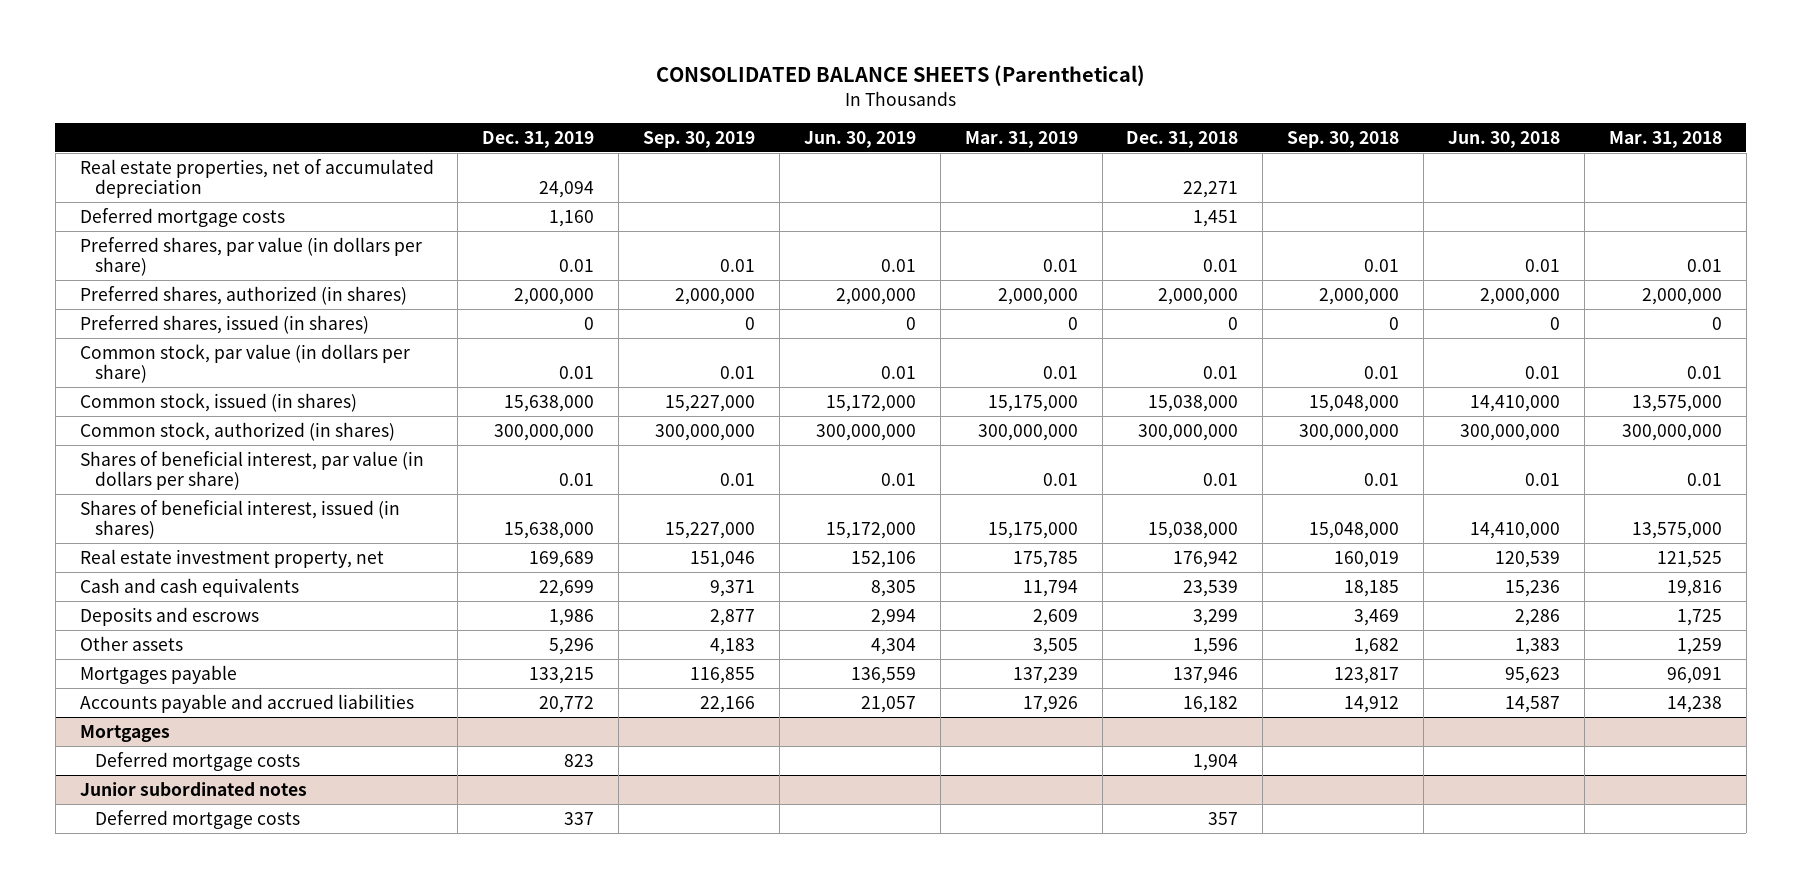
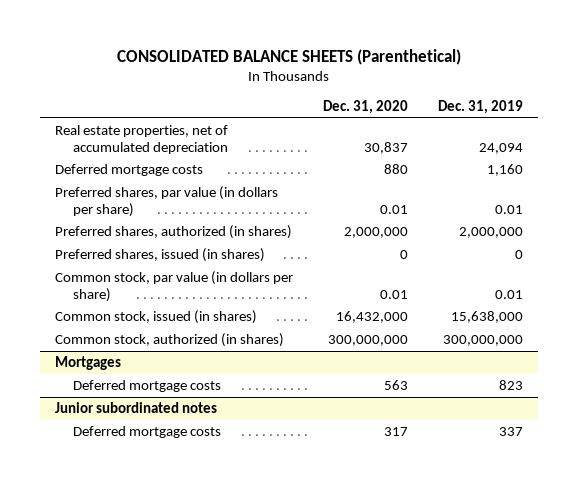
[643,130,756,148] Sep. 30, 2019 -> none
[803,130,916,148] Jun. 30, 2019 -> none
[964,130,1078,148] Mar. 31, 2019 -> none
[1126,130,1239,148] Dec. 31, 2018 -> none
[1287,130,1400,148] Sep. 30, 2018 -> none
[1447,130,1560,148] Jun. 30, 2018 -> none
[1608,130,1722,148] Mar. 31, 2018 -> none
none -> [322,100,408,115] Dec. 31, 2020
[79,450,424,490] Shares of beneficial interest, par value (in dollars per share) -> none
[79,499,400,539] Shares of beneficial interest, issued (in shares) -> none
[79,548,384,568] Real estate investment property, net -> none
[79,577,299,597] Cash and cash equivalents -> none
[79,606,259,626] Deposits and escrows -> none
[79,635,183,651] Other assets -> none
[79,664,237,684] Mortgages payable -> none
[79,693,414,713] Accounts payable and accrued liabilities -> none

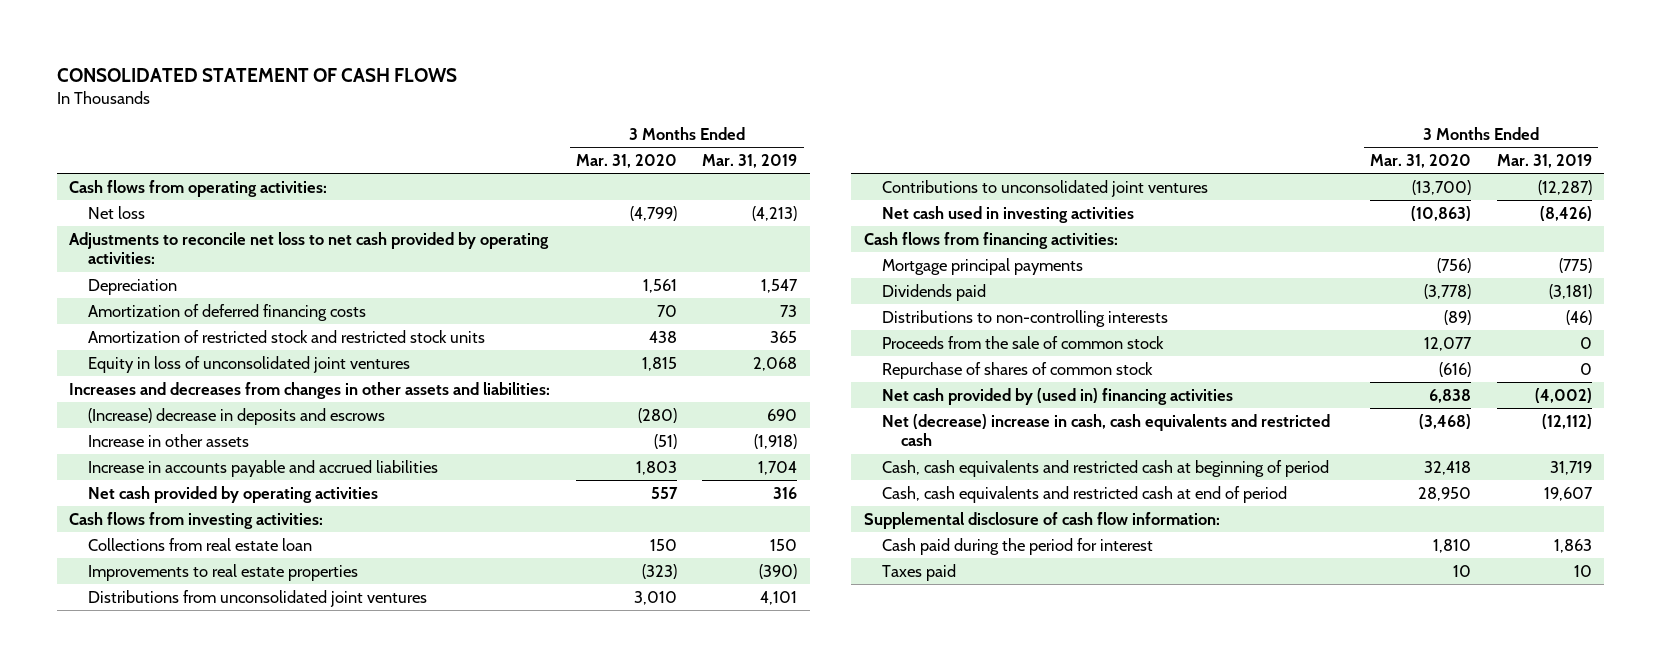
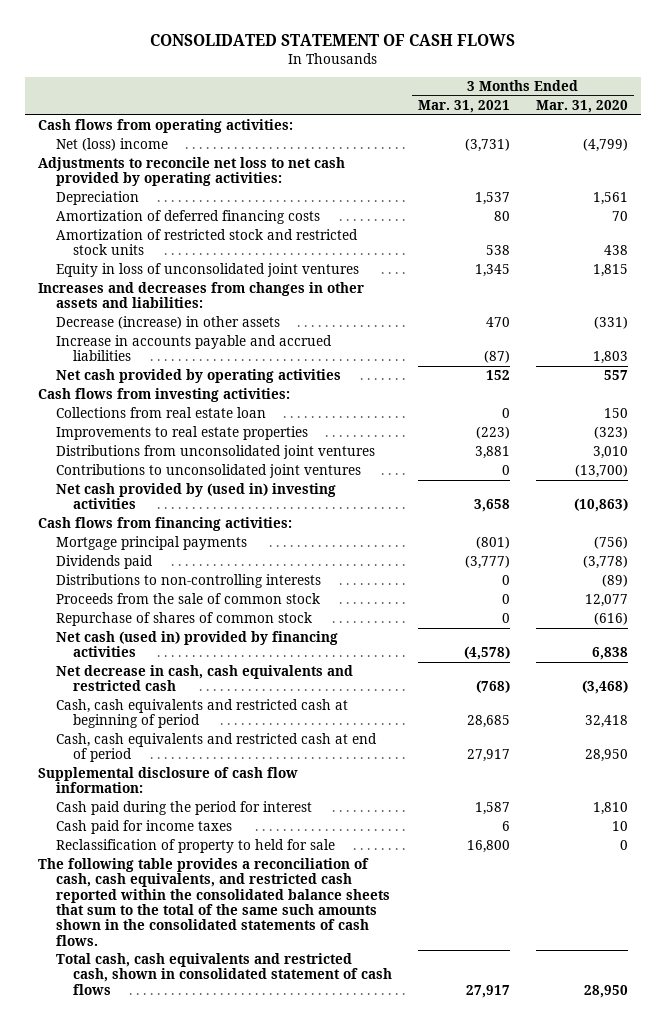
[702,153,798,168] Mar. 31, 2019 -> none
none -> [418,99,511,113] Mar. 31, 2021
[88,205,146,219] Net loss -> [55,138,168,152] Net (loss) income
[88,407,386,425] (Increase) decrease in deposits and escrows -> none
[88,433,250,447] Increase in other assets -> [55,316,280,330] Decrease (increase) in other assets
[653,433,677,449] (51) -> [593,316,628,330] (331)
[882,205,1135,223] Net cash used in investing activities -> [55,483,336,510] Net cash provided by (used in) investing activities
[882,387,1234,405] Net cash provided by (used in) financing activities -> [55,631,338,658] Net cash (used in) provided by financing activities
[882,413,1331,447] Net (decrease) increase in cash, cash equivalents and restricted cash -> [55,665,353,692] Net decrease in cash, cash equivalents and restricted cash
[882,563,957,581] Taxes paid -> [55,820,232,835] Cash paid for income taxes
none -> [55,839,335,854] Reclassification of property to held for sale
none -> [38,858,390,946] The following table provides a reconciliation of cash, cash equivalents, and restricted cash reported within the consolidated balance sheets that sum to the total of the same such amounts shown in the consolidated statements of cash flows.
none -> [55,953,393,995] Total cash, cash equivalents and restricted cash, shown in consolidated statement of cash flows

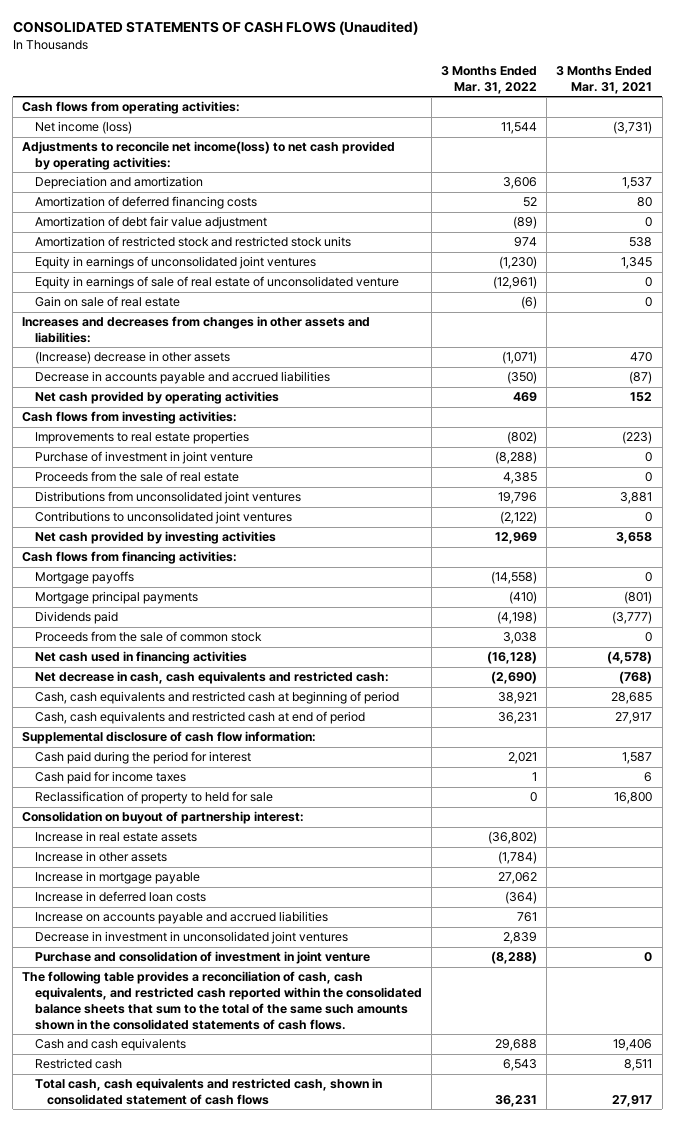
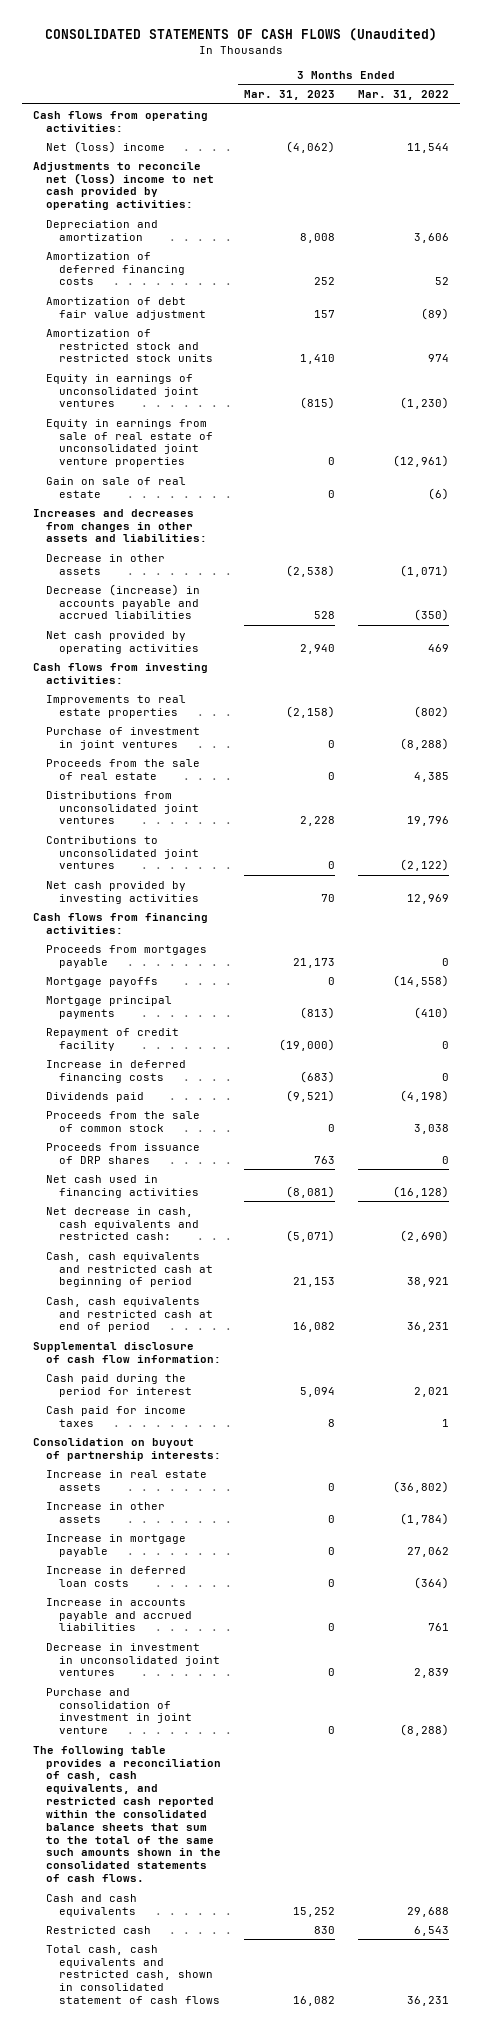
[556,66,653,94] 3 Months Ended Mar. 31, 2021 -> none
none -> [243,90,335,101] Mar. 31, 2023
[34,121,132,135] Net income (loss) -> [45,140,165,153] Net (loss) income
[22,141,396,171] Adjustments to reconcile net income(loss) to net cash provided by operating activities: -> [32,161,214,211] Adjustments to reconcile net (loss) income to net cash provided by operating activities:
[34,276,399,290] Equity in earnings of sale of real estate of unconsolidated venture -> [45,418,214,468] Equity in earnings from sale of real estate of unconsolidated joint venture properties
[34,351,230,365] (Increase) decrease in other assets -> [45,553,165,575] Decrease in other assets
[34,371,330,385] Decrease in accounts payable and accrued liabilities -> [45,583,200,620] Decrease (increase) in accounts payable and accrued liabilities
[34,451,253,465] Purchase of investment in joint venture -> [45,726,200,750] Purchase of investment in joint ventures
none -> [45,944,207,968] Proceeds from mortgages payable
none -> [45,1027,179,1051] Repayment of credit facility
none -> [45,1059,186,1083] Increase in deferred financing costs
none -> [45,1142,200,1164] Proceeds from issuance of DRP shares
[34,791,273,805] Reclassification of property to held for sale -> none
[22,811,305,825] Consolidation on buyout of partnership interest: -> [32,1437,221,1461] Consolidation on buyout of partnership interests:
[34,911,328,925] Increase on accounts payable and accrued liabilities -> [45,1597,193,1632] Increase in accounts payable and accrued liabilities

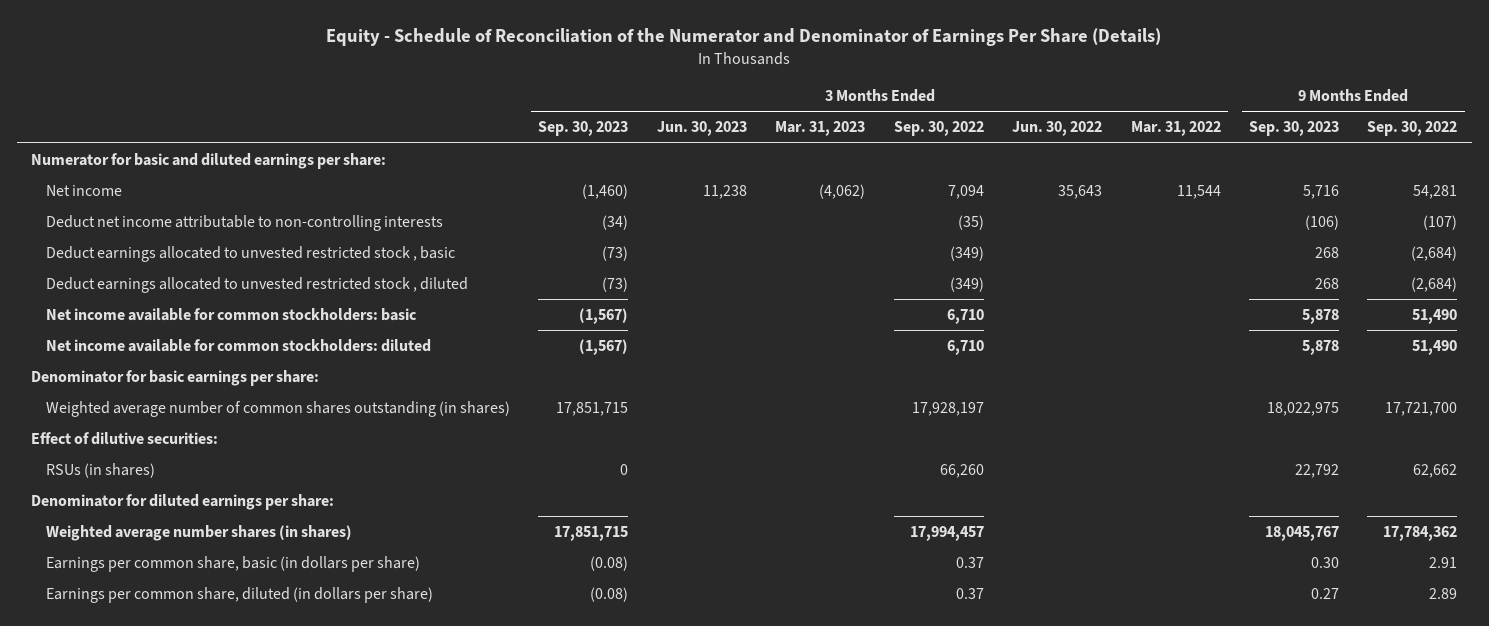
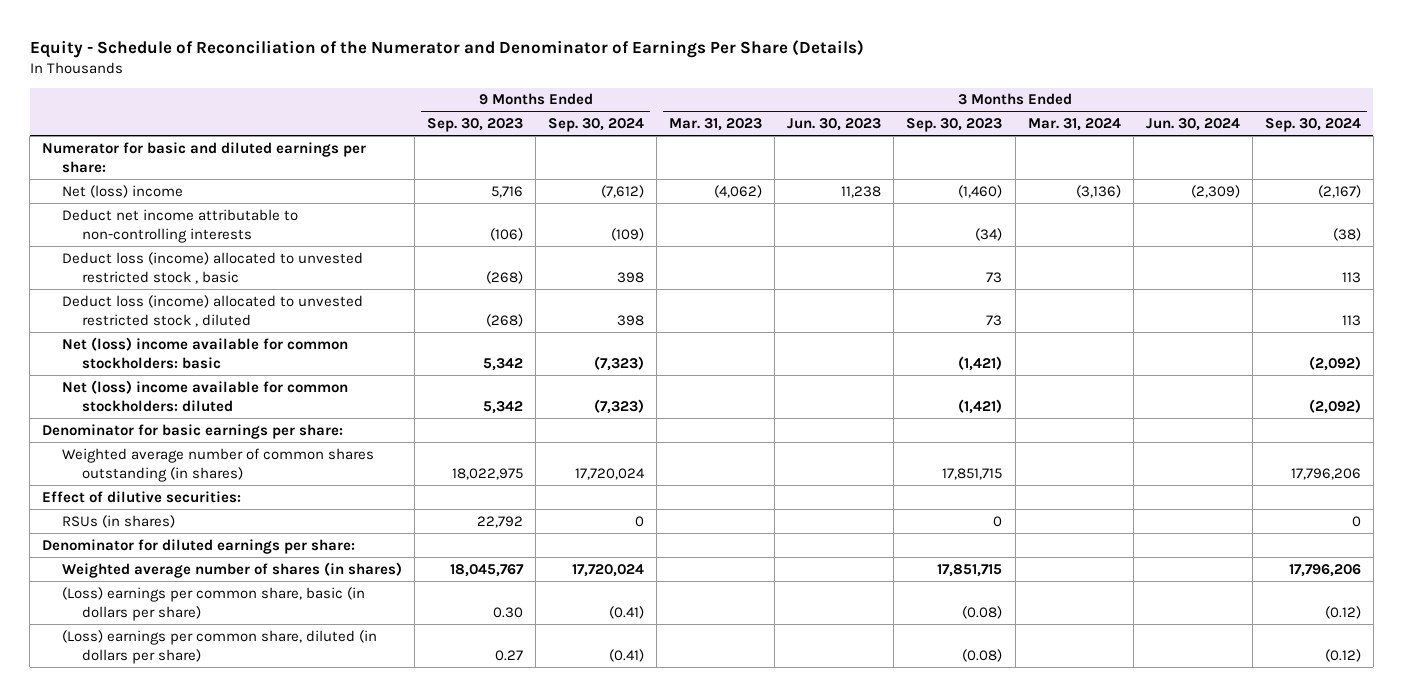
[893,121,984,137] Sep. 30, 2022 -> none
[1012,121,1103,137] Jun. 30, 2022 -> none
[1130,121,1221,137] Mar. 31, 2022 -> none
[1367,121,1458,137] Sep. 30, 2022 -> none
none -> [548,118,645,133] Sep. 30, 2024
none -> [1027,118,1121,132] Mar. 31, 2024
none -> [1145,118,1240,132] Jun. 30, 2024
none -> [1264,118,1361,133] Sep. 30, 2024
[46,185,123,197] Net income -> [61,184,183,198] Net (loss) income
[46,246,456,263] Deduct earnings allocated to unvested restricted stock , basic -> [61,251,363,284] Deduct loss (income) allocated to unvested restricted stock , basic
[602,246,629,262] (73) -> [986,271,1003,283] 73
[1315,247,1340,259] 268 -> [486,270,524,284] (268)
[46,277,469,294] Deduct earnings allocated to unvested restricted stock , diluted -> [61,294,363,327] Deduct loss (income) allocated to unvested restricted stock , diluted
[602,277,629,293] (73) -> [986,314,1003,326] 73
[1315,278,1340,290] 268 -> [486,313,524,327] (268)
[46,308,418,322] Net income available for common stockholders: basic -> [61,336,348,369] Net (loss) income available for common stockholders: basic
[579,308,629,325] (1,567) -> [958,355,1003,371] (1,421)
[1302,309,1340,325] 5,878 -> [483,357,524,371] 5,342
[46,339,432,353] Net income available for common stockholders: diluted -> [61,379,348,412] Net (loss) income available for common stockholders: diluted
[579,339,629,356] (1,567) -> [958,398,1003,414] (1,421)
[1302,340,1340,356] 5,878 -> [483,400,524,414] 5,342
[46,525,353,542] Weighted average number shares (in shares) -> [61,561,402,578] Weighted average number of shares (in shares)
[46,556,421,573] Earnings per common share, basic (in dollars per share) -> [61,586,365,621] (Loss) earnings per common share, basic (in dollars per share)
[46,587,434,604] Earnings per common share, diluted (in dollars per share) -> [61,629,377,664] (Loss) earnings per common share, diluted (in dollars per share)

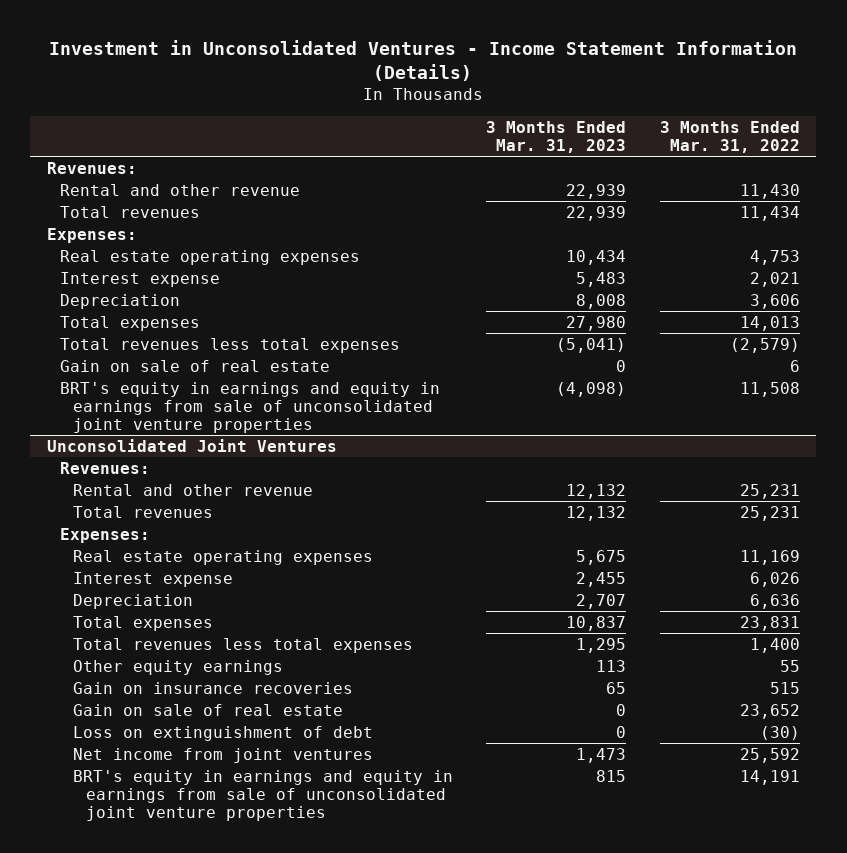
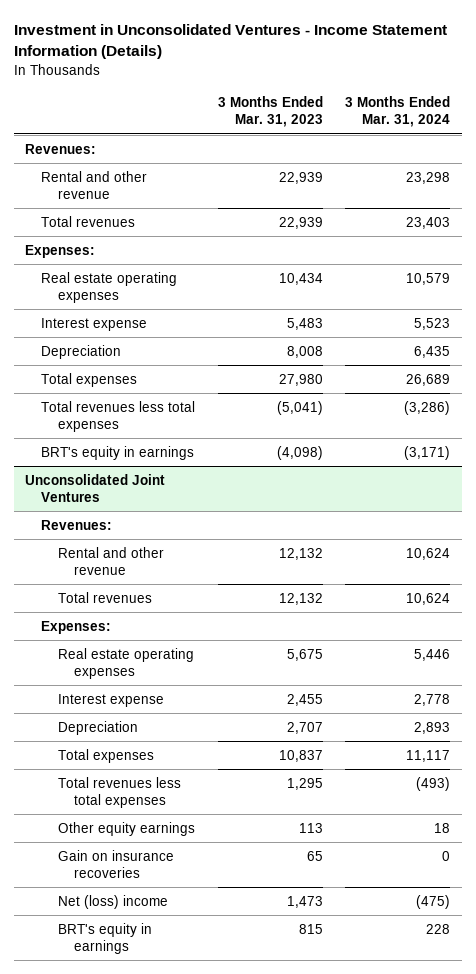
[659,120,800,153] 3 Months Ended Mar. 31, 2022 -> none
none -> [345,95,451,128] 3 Months Ended Mar. 31, 2024
[60,359,331,372] Gain on sale of real estate -> none
[60,381,441,433] BRT's equity in earnings and equity in earnings from sale of unconsolidated joint venture properties -> [41,445,195,460] BRT's equity in earnings
[73,703,344,716] Gain on sale of real estate -> none
[73,725,374,741] Loss on extinguishment of debt -> none
[73,747,374,763] Net income from joint ventures -> [57,894,168,909] Net (loss) income
[73,769,454,821] BRT's equity in earnings and equity in earnings from sale of unconsolidated joint venture properties -> [57,922,152,954] BRT's equity in earnings

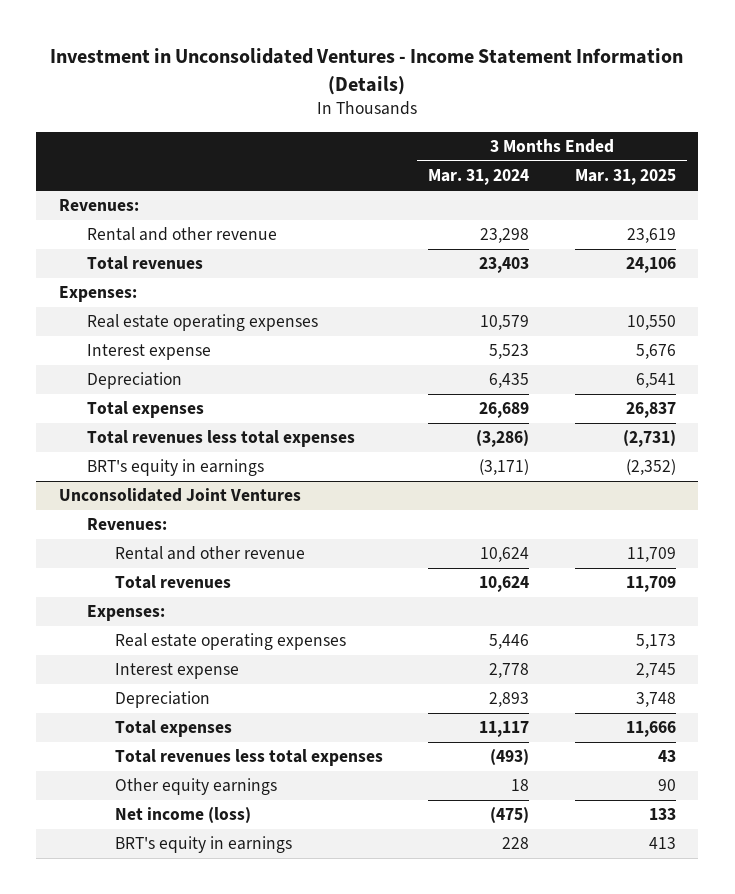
[217,95,323,128] 3 Months Ended Mar. 31, 2023 -> none
none -> [574,169,676,186] Mar. 31, 2025
[57,849,174,878] Gain on insurance recoveries -> none
[57,894,168,909] Net (loss) income -> [114,807,251,824] Net income (loss)

